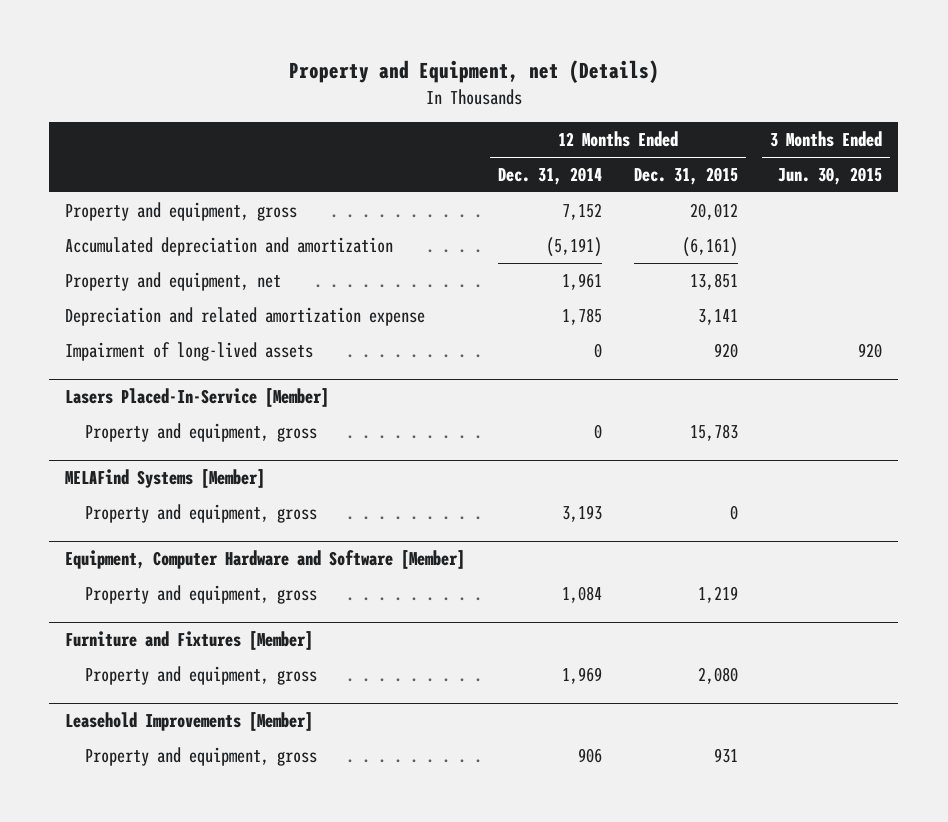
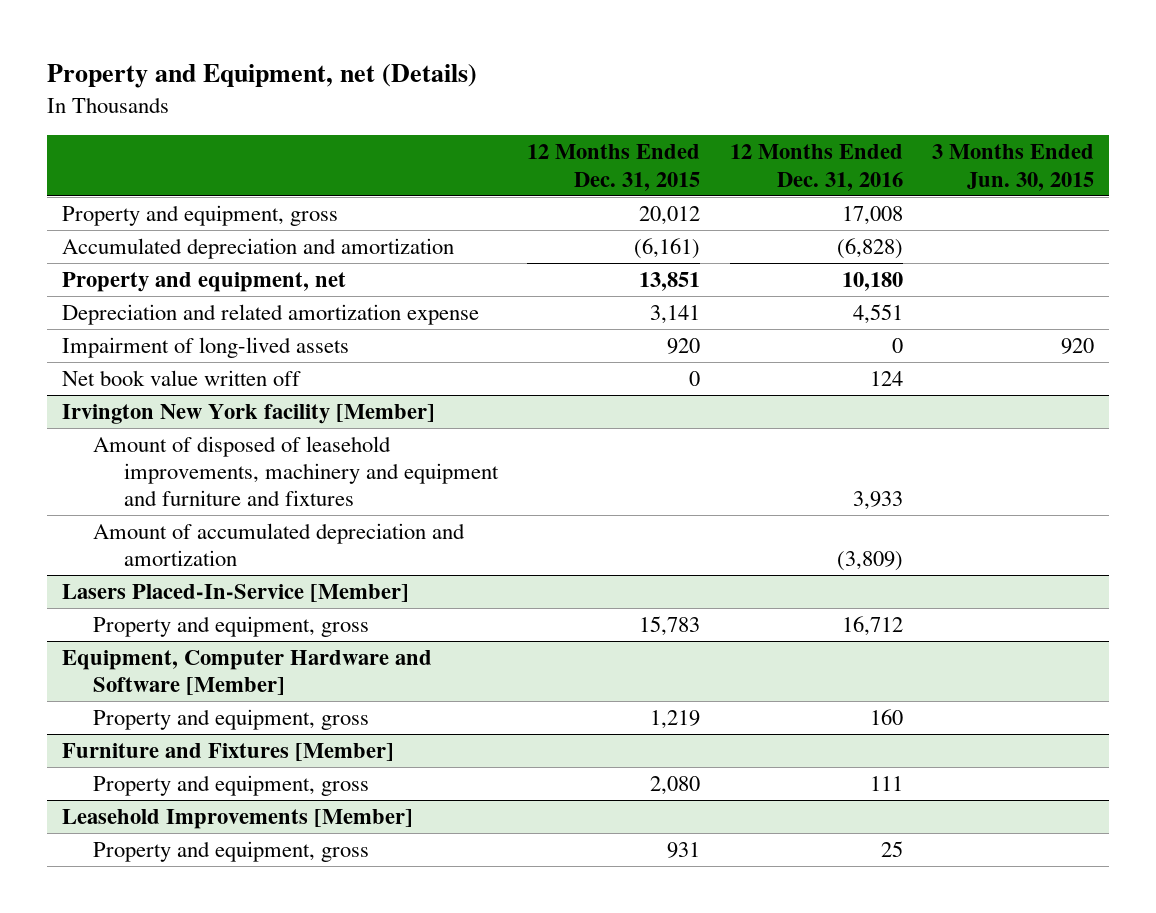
[497,166,602,185] Dec. 31, 2014 -> none
none -> [729,144,903,191] 12 Months Ended Dec. 31, 2016
none -> [61,370,301,387] Net book value written off
none -> [61,404,435,425] Irvington New York facility [Member]
none -> [92,436,499,507] Amount of disposed of leasehold improvements, machinery and equipment and furniture and fixtures
none -> [92,523,465,567] Amount of accumulated depreciation and amortization
[65,469,266,489] MELAFind Systems [Member] -> none
[85,503,318,523] Property and equipment, gross -> none

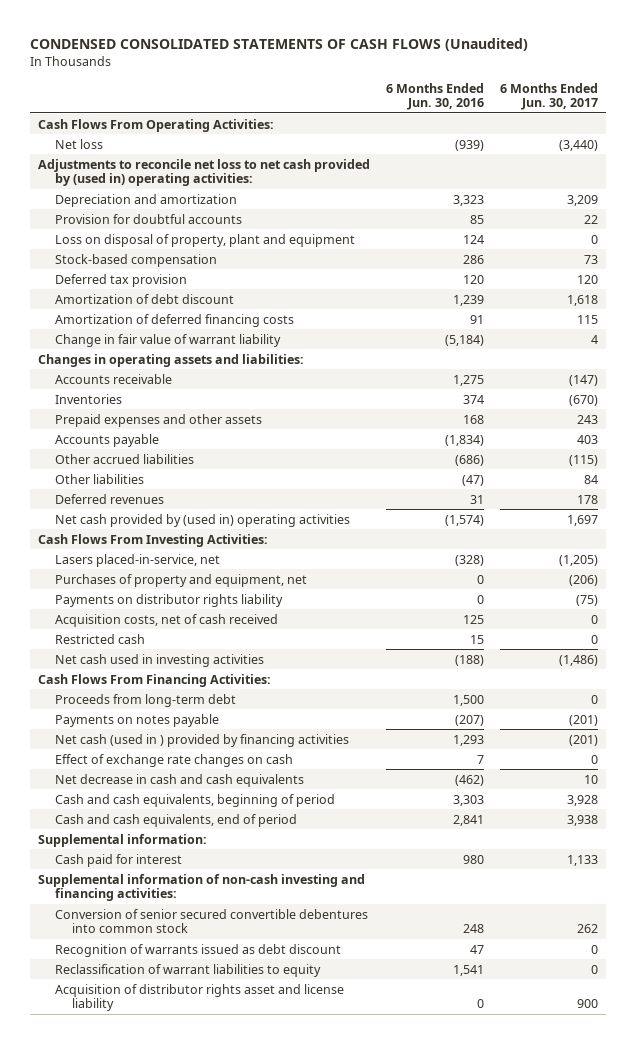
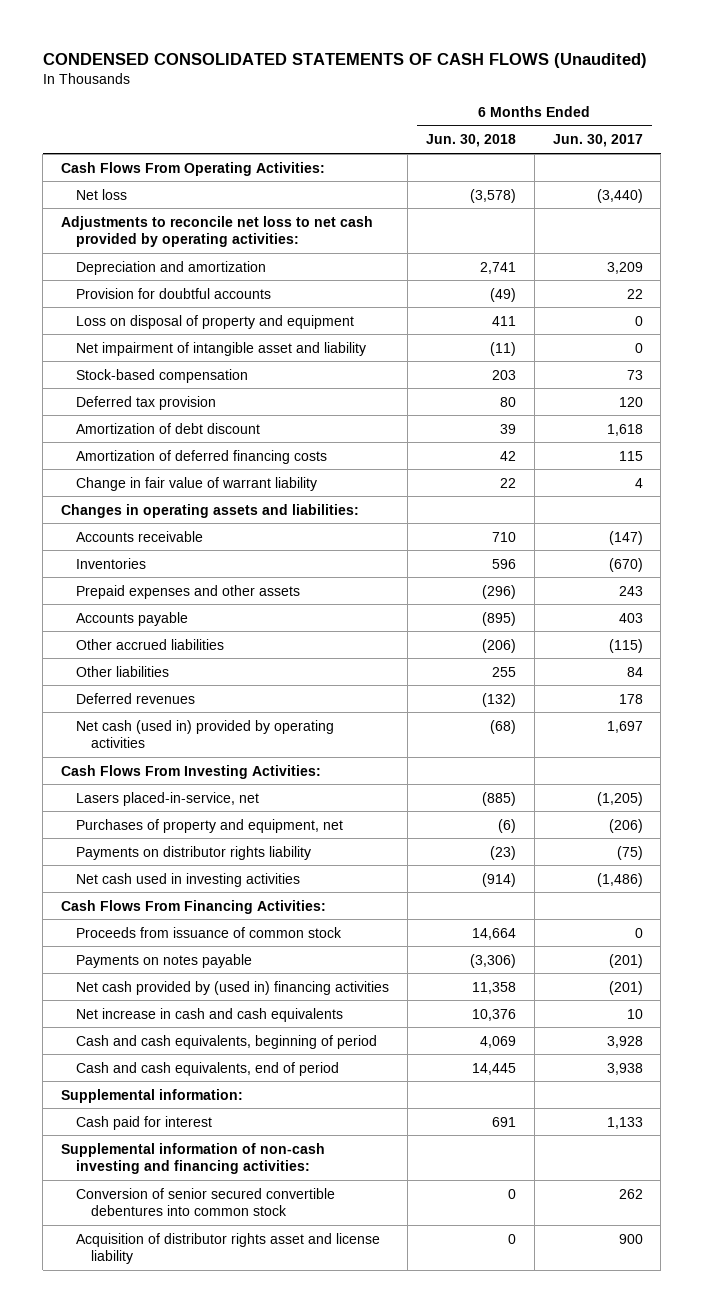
[386,82,485,111] 6 Months Ended Jun. 30, 2016 -> none
none -> [425,134,516,148] Jun. 30, 2018
[38,158,371,186] Adjustments to reconcile net loss to net cash provided by (used in) operating activities: -> [61,215,374,248] Adjustments to reconcile net loss to net cash provided by operating activities:
[55,233,356,247] Loss on disposal of property, plant and equipment -> [75,314,354,329] Loss on disposal of property and equipment
none -> [75,341,366,356] Net impairment of intangible asset and liability
[55,513,351,527] Net cash provided by (used in) operating activities -> [75,719,334,749] Net cash (used in) provided by operating activities
[55,613,279,627] Acquisition costs, net of cash received -> none
[55,633,146,644] Restricted cash -> none
[55,693,237,707] Proceeds from long-term debt -> none
none -> [75,926,342,938] Proceeds from issuance of common stock
[55,753,294,767] Effect of exchange rate changes on cash -> none
[55,733,350,747] Net cash (used in ) provided by financing activities -> [75,980,389,995] Net cash provided by (used in) financing activities
[55,773,305,787] Net decrease in cash and cash equivalents -> [75,1007,343,1022] Net increase in cash and cash equivalents
[55,943,342,957] Recognition of warrants issued as debt discount -> none
[55,963,322,977] Reclassification of warrant liabilities to equity -> none

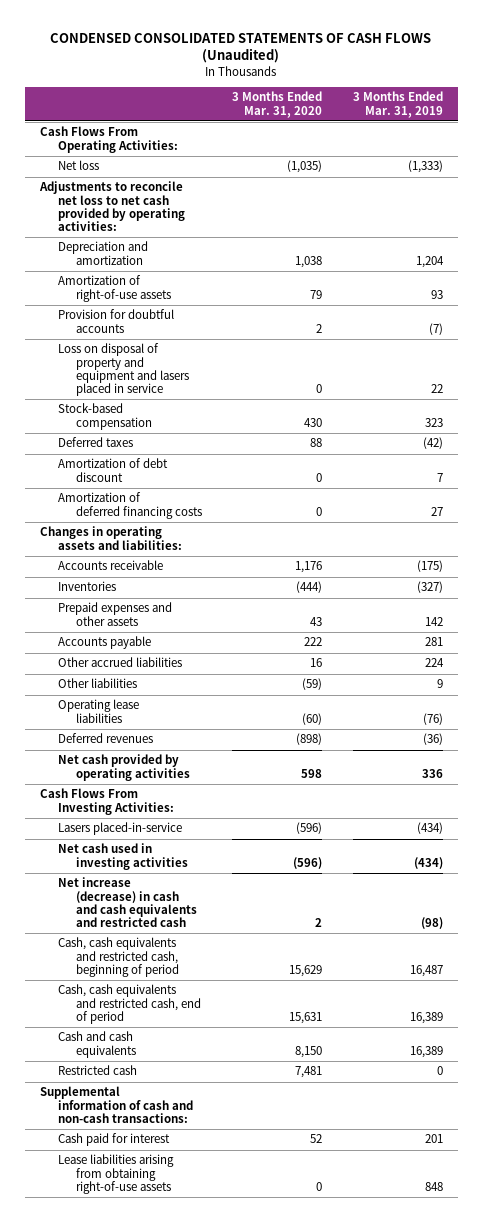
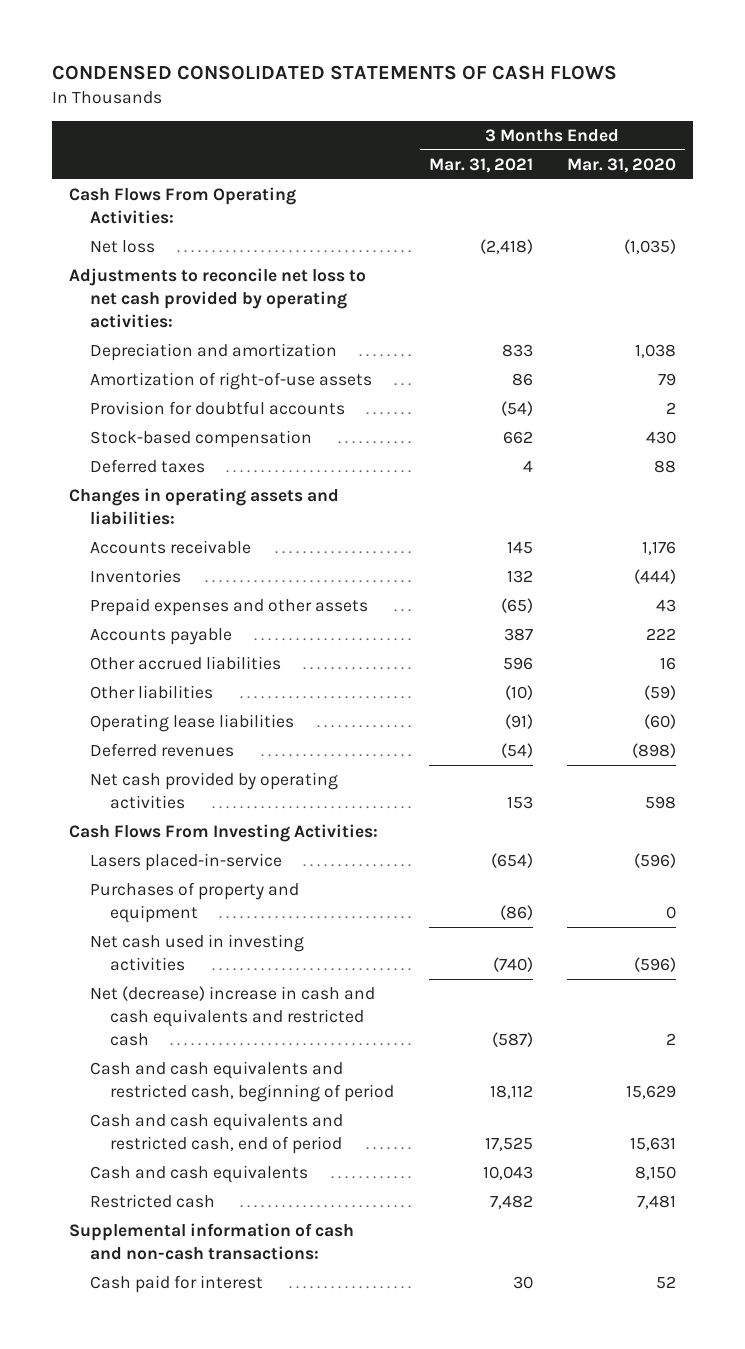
[50,32,432,64] CONDENSED CONSOLIDATED STATEMENTS OF CASH FLOWS (Unaudited) -> [52,65,618,81] CONDENSED CONSOLIDATED STATEMENTS OF CASH FLOWS
[352,91,443,118] 3 Months Ended Mar. 31, 2019 -> none
none -> [428,157,533,173] Mar. 31, 2021
[58,343,190,397] Loss on disposal of property and equipment and lasers placed in service -> none
[58,458,169,482] Amortization of debt discount -> none
[58,492,203,519] Amortization of deferred financing costs -> none
none -> [89,882,299,923] Purchases of property and equipment
[58,877,198,928] Net increase (decrease) in cash and cash equivalents and restricted cash -> [89,986,375,1046] Net (decrease) increase in cash and cash equivalents and restricted cash
[58,937,180,978] Cash, cash equivalents and restricted cash, beginning of period -> [89,1061,395,1102] Cash and cash equivalents and restricted cash, beginning of period
[58,984,202,1025] Cash, cash equivalents and restricted cash, end of period -> [89,1113,343,1154] Cash and cash equivalents and restricted cash, end of period
[58,1154,175,1195] Lease liabilities arising from obtaining right-of-use assets -> none

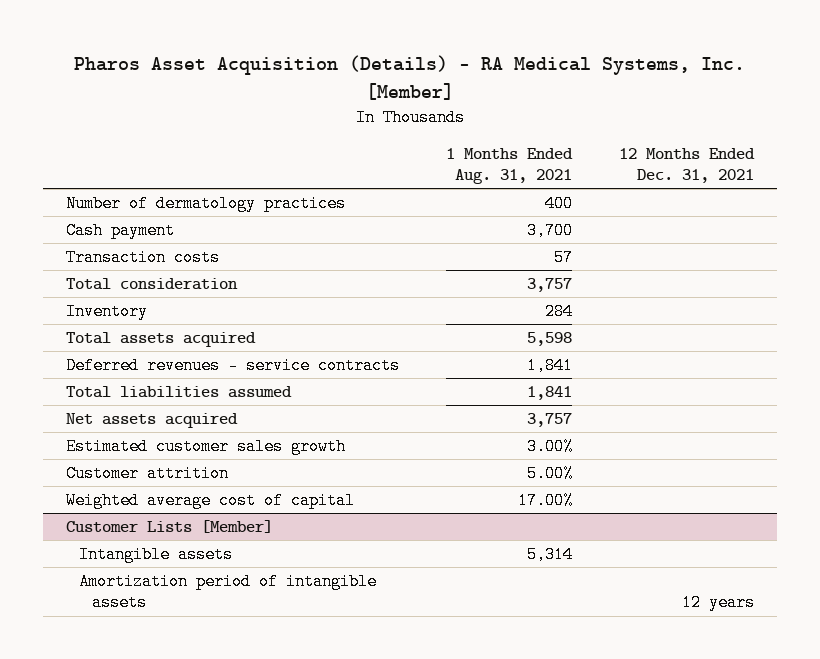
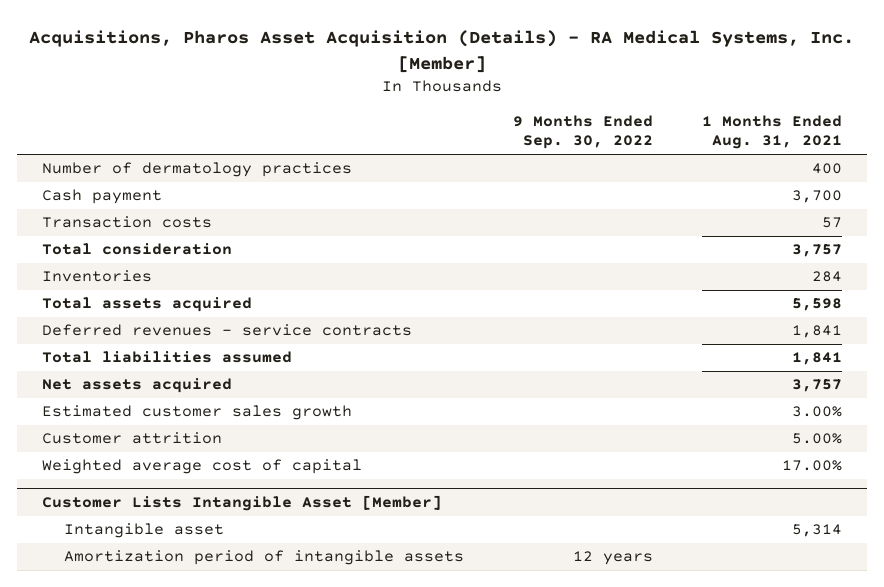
[73,55,745,100] Pharos Asset Acquisition (Details) - RA Medical Systems, Inc. [Member] -> [29,29,855,73] Acquisitions, Pharos Asset Acquisition (Details) - RA Medical Systems, Inc. [Member]
[618,147,755,183] 12 Months Ended Dec. 31, 2021 -> none
none -> [512,114,653,150] 9 Months Ended Sep. 30, 2022
[66,303,149,321] Inventory -> [41,270,152,283] Inventories
[66,520,274,534] Customer Lists [Member] -> [41,495,442,512] Customer Lists Intangible Asset [Member]
[79,546,234,564] Intangible assets -> [63,523,224,539] Intangible asset

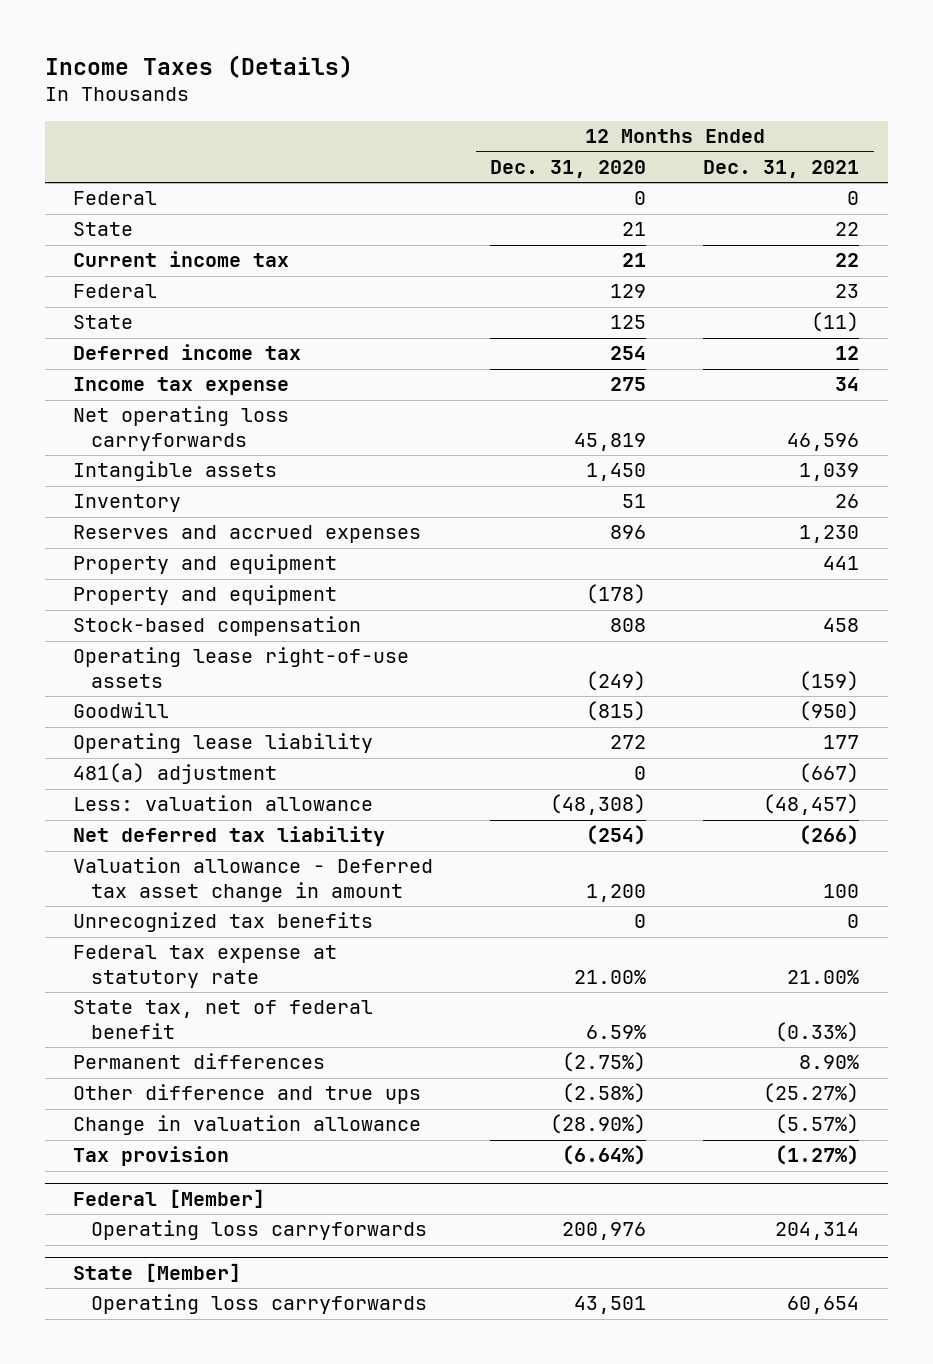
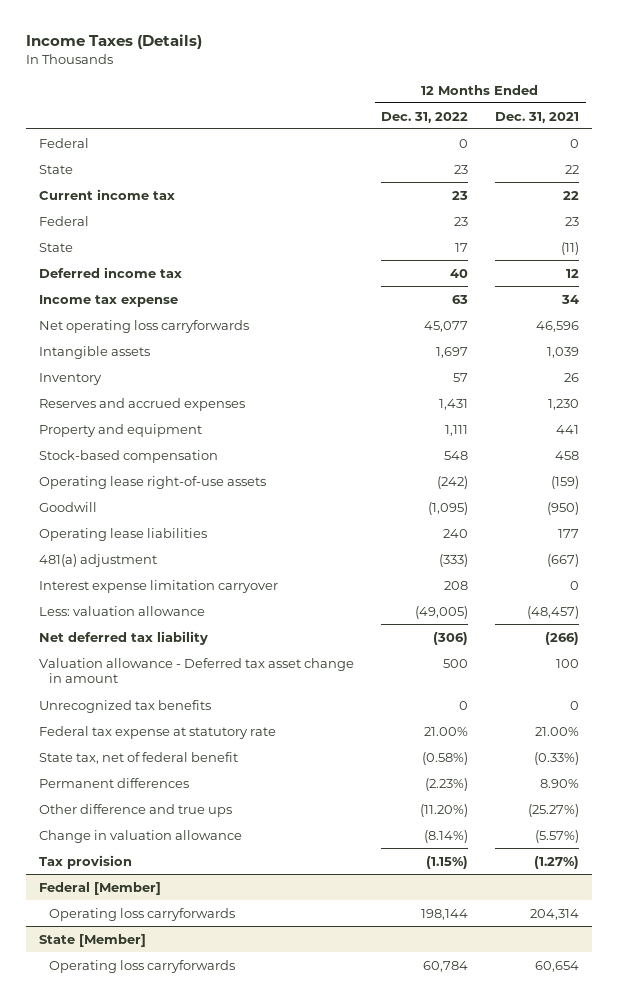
[490,159,647,178] Dec. 31, 2020 -> none
none -> [381,111,469,123] Dec. 31, 2022
[73,585,338,606] Property and equipment -> none
[73,733,374,754] Operating lease liability -> [39,527,208,541] Operating lease liabilities
none -> [39,579,279,593] Interest expense limitation carryover

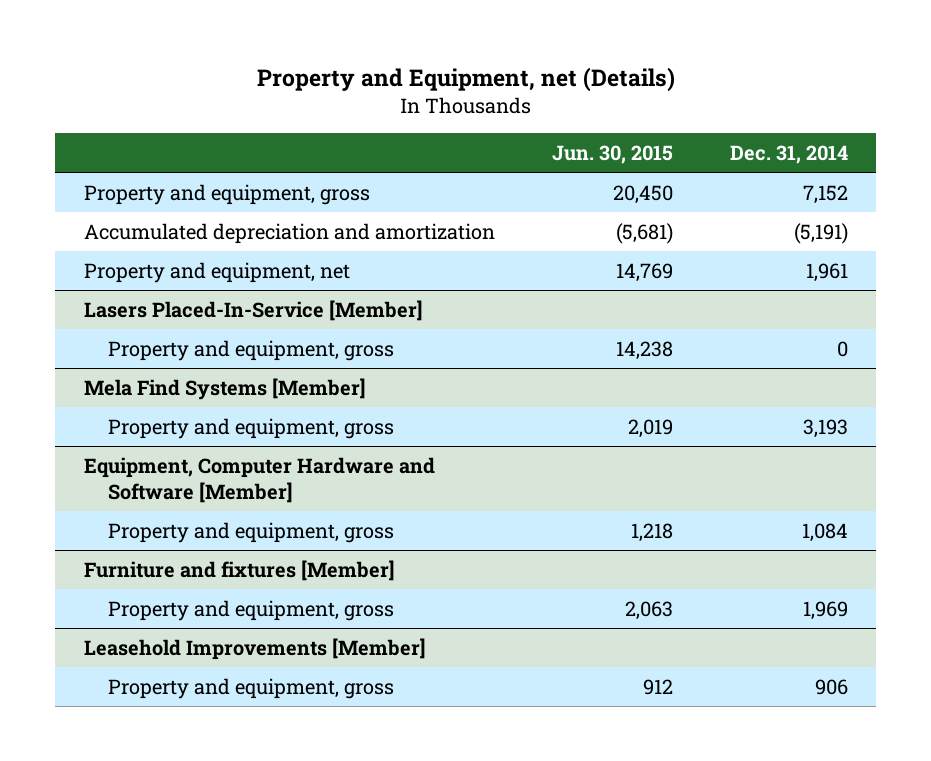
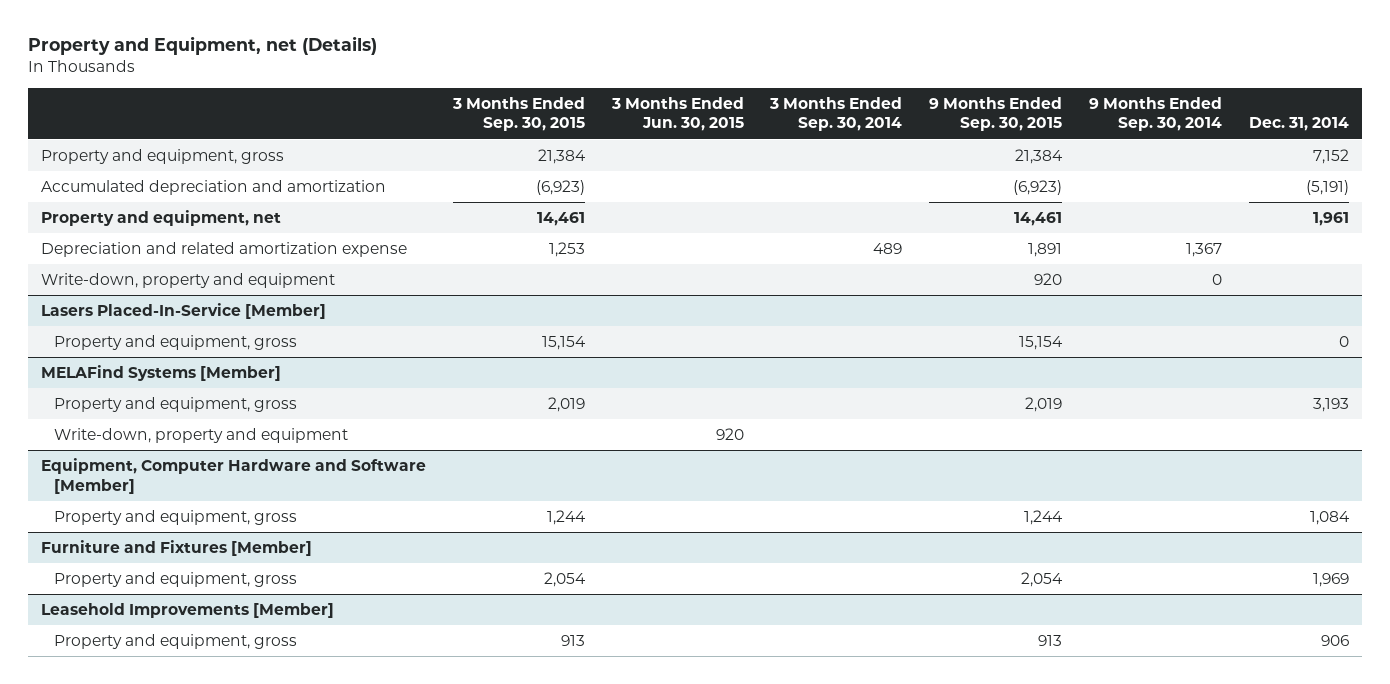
[551,144,673,164] Jun. 30, 2015 -> none
none -> [451,96,585,132] 3 Months Ended Sep. 30, 2015
none -> [610,96,744,132] 3 Months Ended Jun. 30, 2015
none -> [769,96,903,132] 3 Months Ended Sep. 30, 2014
none -> [929,96,1063,132] 9 Months Ended Sep. 30, 2015
none -> [1088,96,1222,132] 9 Months Ended Sep. 30, 2014
none -> [41,242,408,258] Depreciation and related amortization expense
none -> [41,273,336,289] Write-down, property and equipment
[83,377,366,400] Mela Find Systems [Member] -> [41,365,282,382] MELAFind Systems [Member]
none -> [54,428,349,444] Write-down, property and equipment
[83,559,395,581] Furniture and fixtures [Member] -> [41,540,313,557] Furniture and Fixtures [Member]

